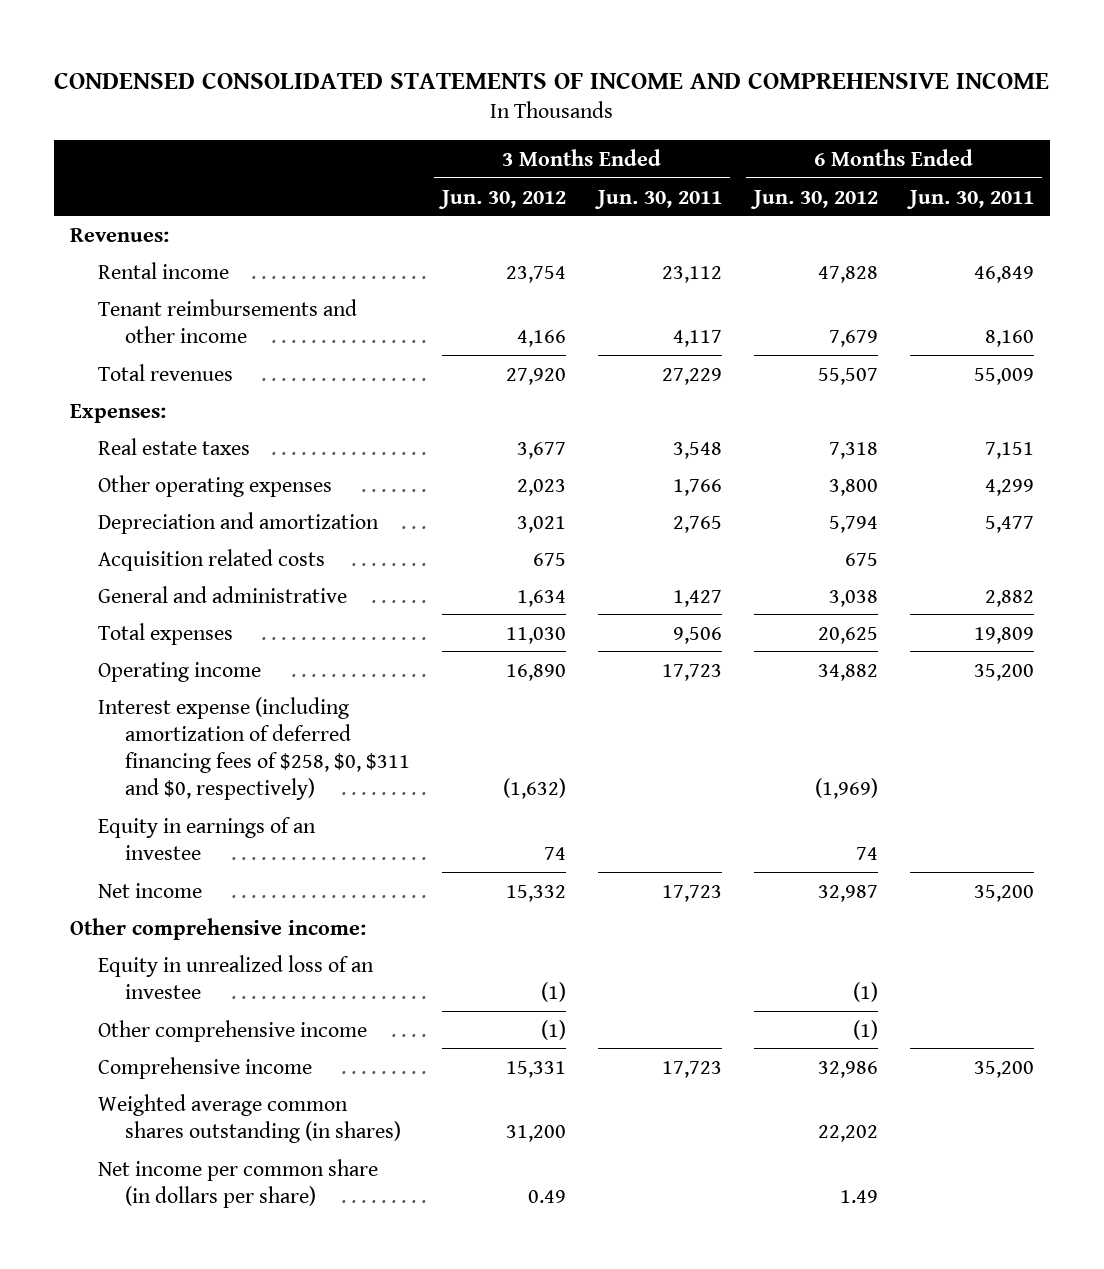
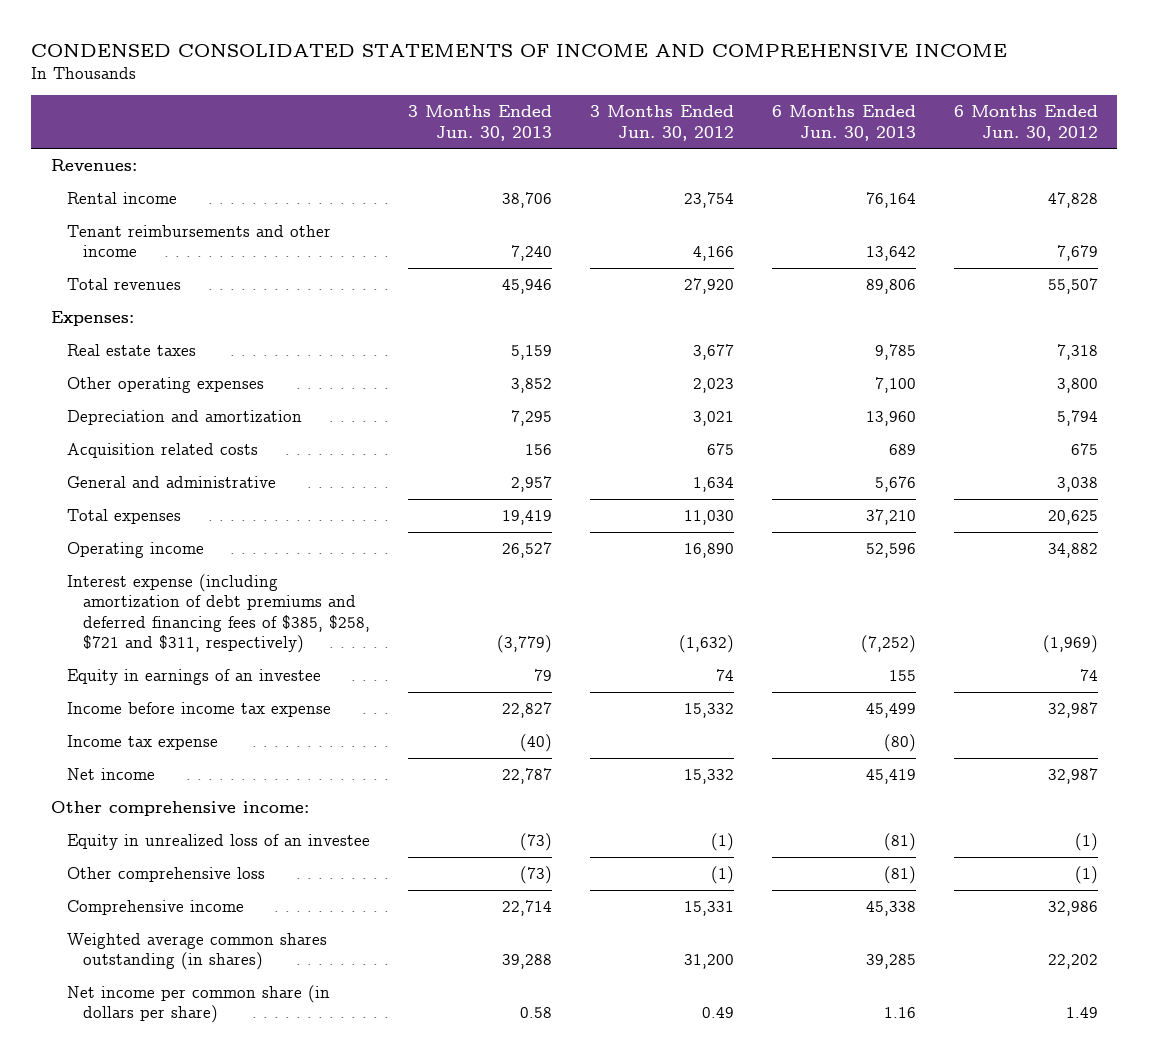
[593,189,722,209] Jun. 30, 2011 -> none
[905,189,1034,209] Jun. 30, 2011 -> none
none -> [408,105,553,141] 3 Months Ended Jun. 30, 2013
none -> [772,105,917,141] 6 Months Ended Jun. 30, 2013
[97,696,411,801] Interest expense (including amortization of deferred financing fees of $258, $0, $311 and $0, respectively) -> [66,574,370,654] Interest expense (including amortization of debt premiums and deferred financing fees of $385, $258, $721 and $311, respectively)
none -> [66,702,331,718] Income before income tax expense
none -> [66,735,218,751] Income tax expense
[97,1019,367,1042] Other comprehensive income -> [66,867,265,883] Other comprehensive loss

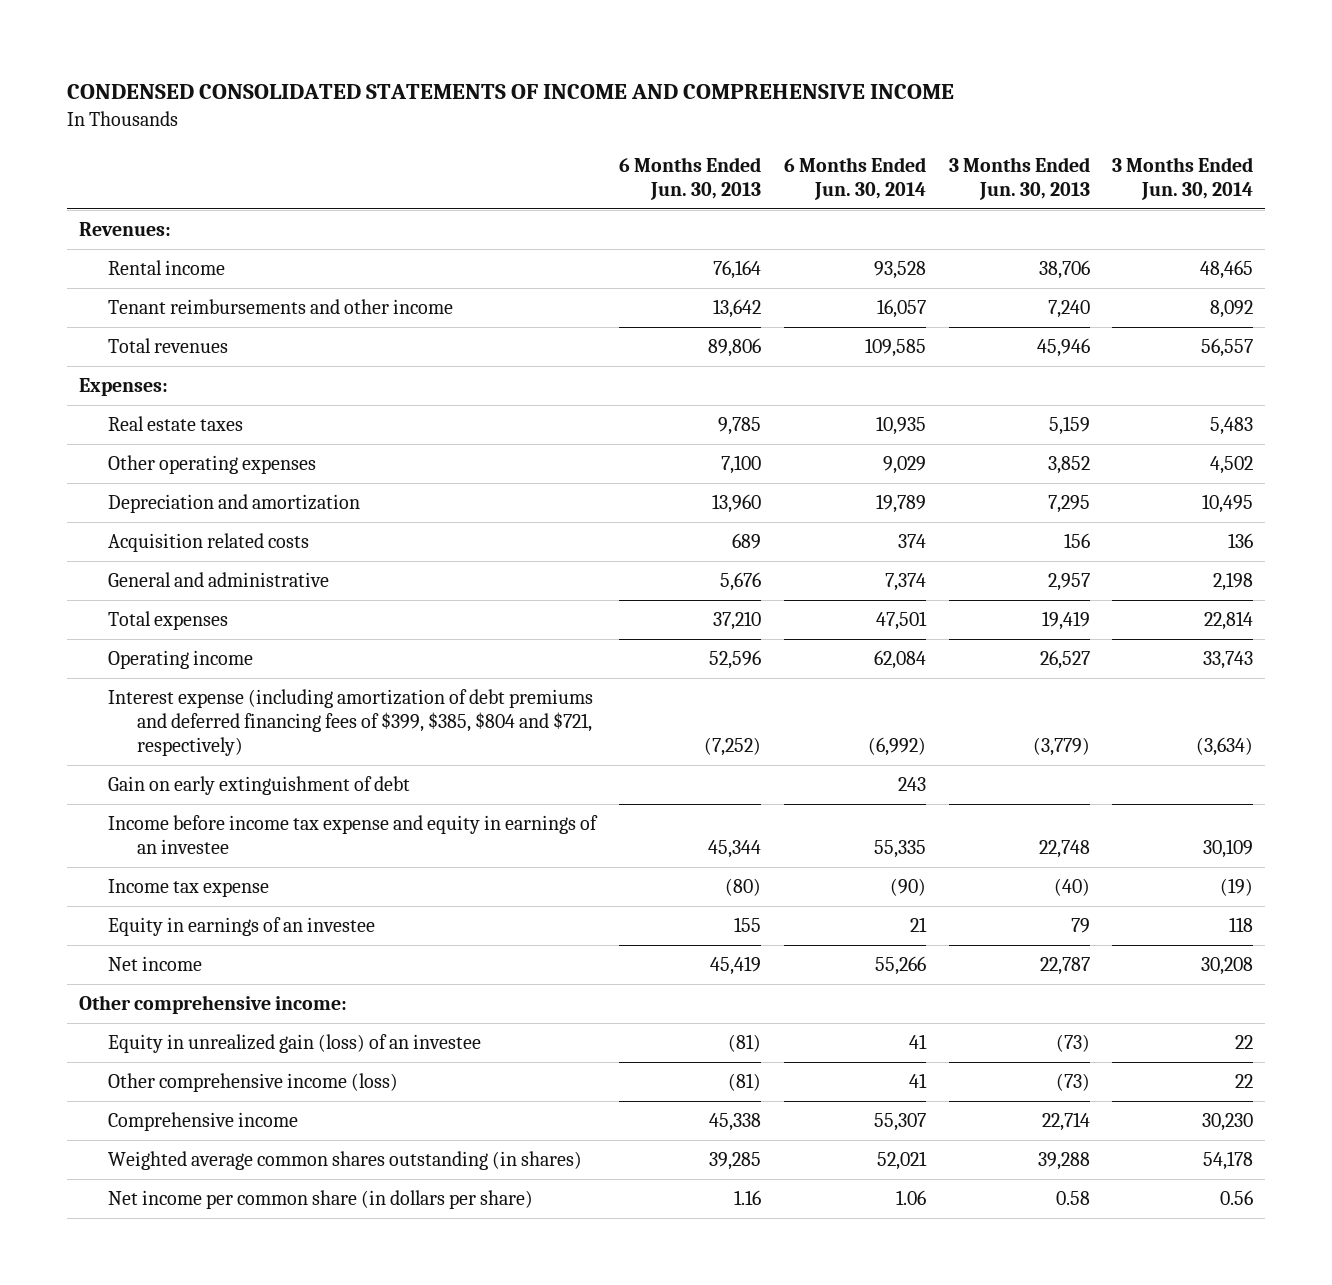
[590,105,735,141] 3 Months Ended Jun. 30, 2012 -> none
[954,105,1099,141] 6 Months Ended Jun. 30, 2012 -> none
none -> [783,157,926,201] 6 Months Ended Jun. 30, 2014
none -> [1112,157,1254,201] 3 Months Ended Jun. 30, 2014
[66,702,331,718] Income before income tax expense -> none
[66,574,370,654] Interest expense (including amortization of debt premiums and deferred financing fees of $385, $258, $721 and $311, respectively) -> [108,689,594,757] Interest expense (including amortization of debt premiums and deferred financing fees of $399, $385, $804 and $721, respectively)
none -> [108,776,411,796] Gain on early extinguishment of debt
none -> [108,815,599,855] Income before income tax expense and equity in earnings of an investee
[66,669,321,686] Equity in earnings of an investee -> [108,917,376,937] Equity in earnings of an investee
[66,834,370,851] Equity in unrealized loss of an investee -> [108,1034,482,1054] Equity in unrealized gain (loss) of an investee
[66,867,265,883] Other comprehensive loss -> [108,1073,399,1093] Other comprehensive income (loss)

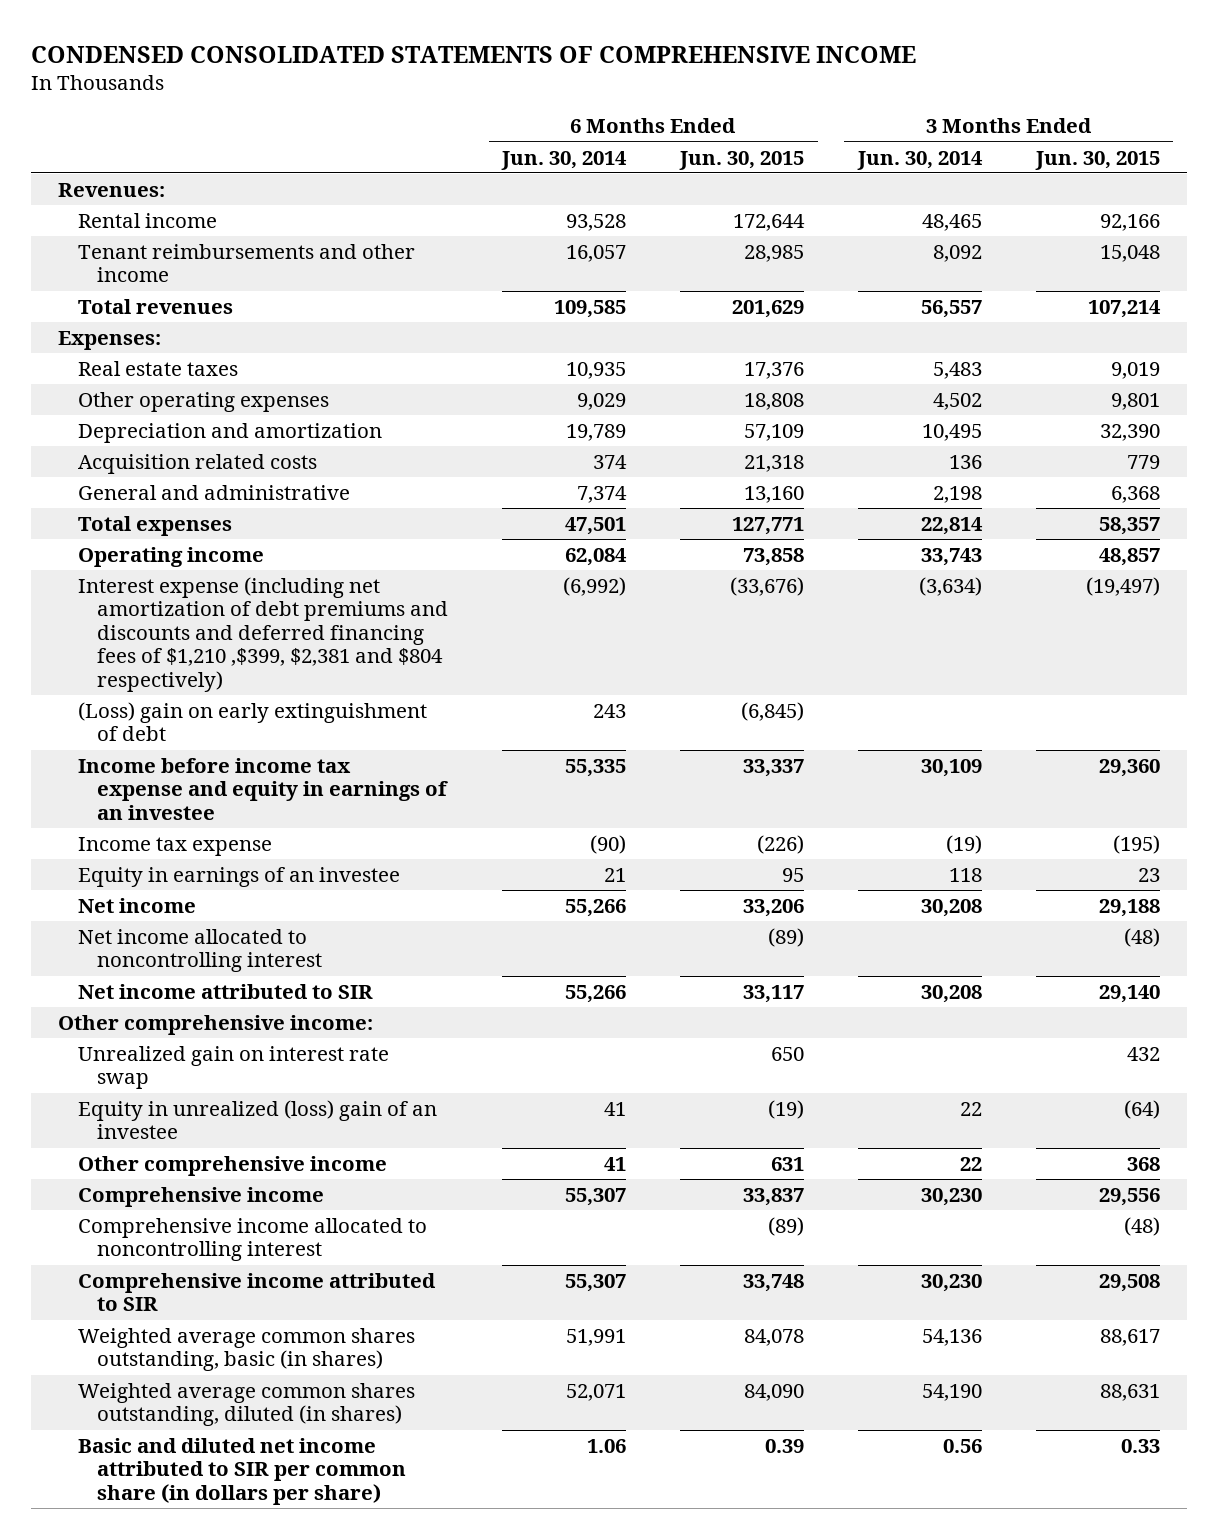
[67,83,955,99] CONDENSED CONSOLIDATED STATEMENTS OF INCOME AND COMPREHENSIVE INCOME -> [31,45,917,63] CONDENSED CONSOLIDATED STATEMENTS OF COMPREHENSIVE INCOME
[618,157,761,201] 6 Months Ended Jun. 30, 2013 -> none
[948,157,1090,201] 3 Months Ended Jun. 30, 2013 -> none
none -> [679,150,805,170] Jun. 30, 2015
none -> [1034,150,1160,170] Jun. 30, 2015
[108,689,594,757] Interest expense (including amortization of debt premiums and deferred financing fees of $399, $385, $804 and $721, respectively) -> [77,576,449,692] Interest expense (including net amortization of debt premiums and discounts and deferred financing fees of $1,210 ,$399, $2,381 and $804 respectively)
[108,776,411,796] Gain on early extinguishment of debt -> [77,701,427,742] (Loss) gain on early extinguishment of debt
none -> [77,928,323,973] Net income allocated to noncontrolling interest
none -> [77,983,373,999] Net income attributed to SIR
none -> [77,1045,389,1090] Unrealized gain on interest rate swap
[108,1034,482,1054] Equity in unrealized gain (loss) of an investee -> [77,1099,437,1140] Equity in unrealized (loss) gain of an investee
[108,1073,399,1093] Other comprehensive income (loss) -> [77,1155,387,1176] Other comprehensive income
none -> [77,1217,427,1262] Comprehensive income allocated to noncontrolling interest
none -> [77,1272,436,1312] Comprehensive income attributed to SIR
[108,1151,583,1171] Weighted average common shares outstanding (in shares) -> [77,1327,415,1372] Weighted average common shares outstanding, basic (in shares)
[876,1151,927,1171] 52,021 -> [566,1328,627,1346] 51,991
[1203,1151,1254,1171] 54,178 -> [921,1328,982,1346] 54,136
none -> [77,1382,415,1427] Weighted average common shares outstanding, diluted (in shares)
[108,1190,534,1210] Net income per common share (in dollars per share) -> [77,1437,407,1505] Basic and diluted net income attributed to SIR per common share (in dollars per share)

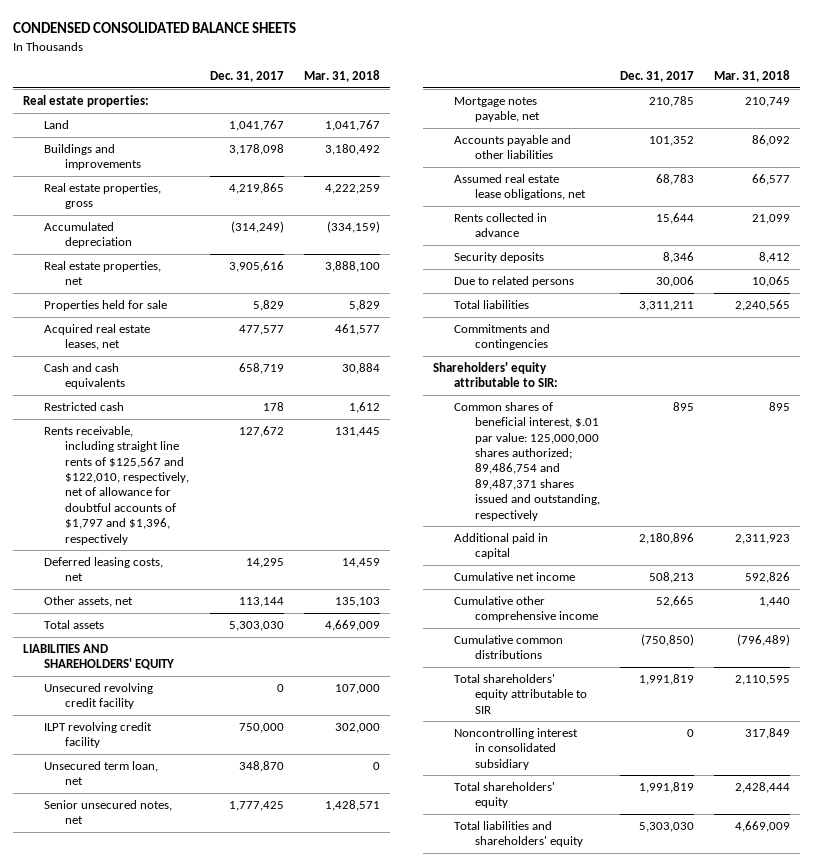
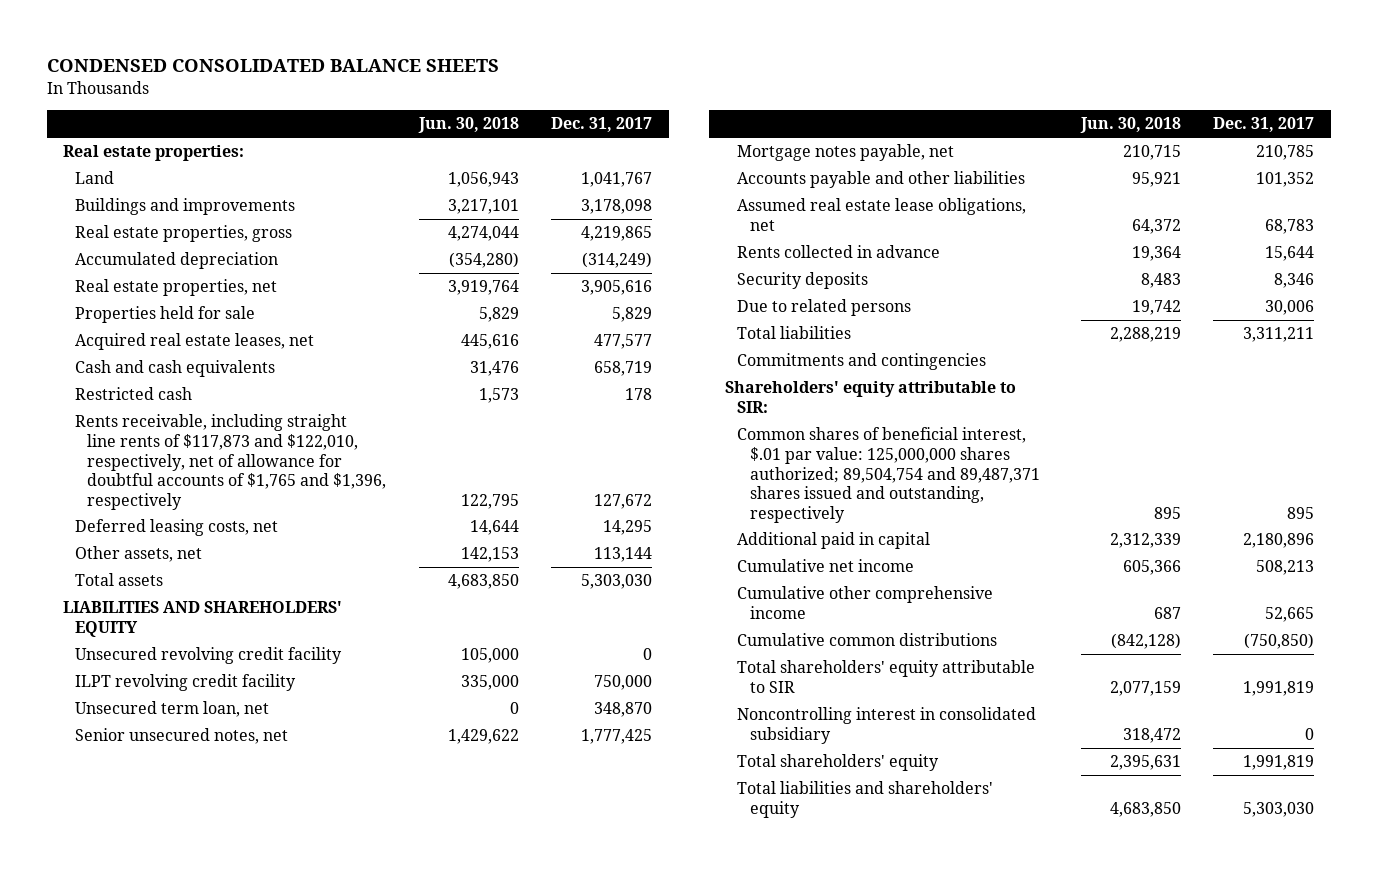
[304,69,381,82] Mar. 31, 2018 -> none
none -> [417,117,519,134] Jun. 30, 2018
[43,426,189,545] Rents receivable, including straight line rents of $125,567 and $122,010, respectively, net of allowance for doubtful accounts of $1,797 and $1,396, respectively -> [75,414,387,510] Rents receivable, including straight line rents of $117,873 and $122,010, respectively, net of allowance for doubtful accounts of $1,765 and $1,396, respectively
[453,402,600,521] Common shares of beneficial interest, $.01 par value: 125,000,000 shares authorized; 89,486,754 and 89,487,371 shares issued and outstanding, respectively -> [737,427,1040,523] Common shares of beneficial interest, $.01 par value: 125,000,000 shares authorized; 89,504,754 and 89,487,371 shares issued and outstanding, respectively

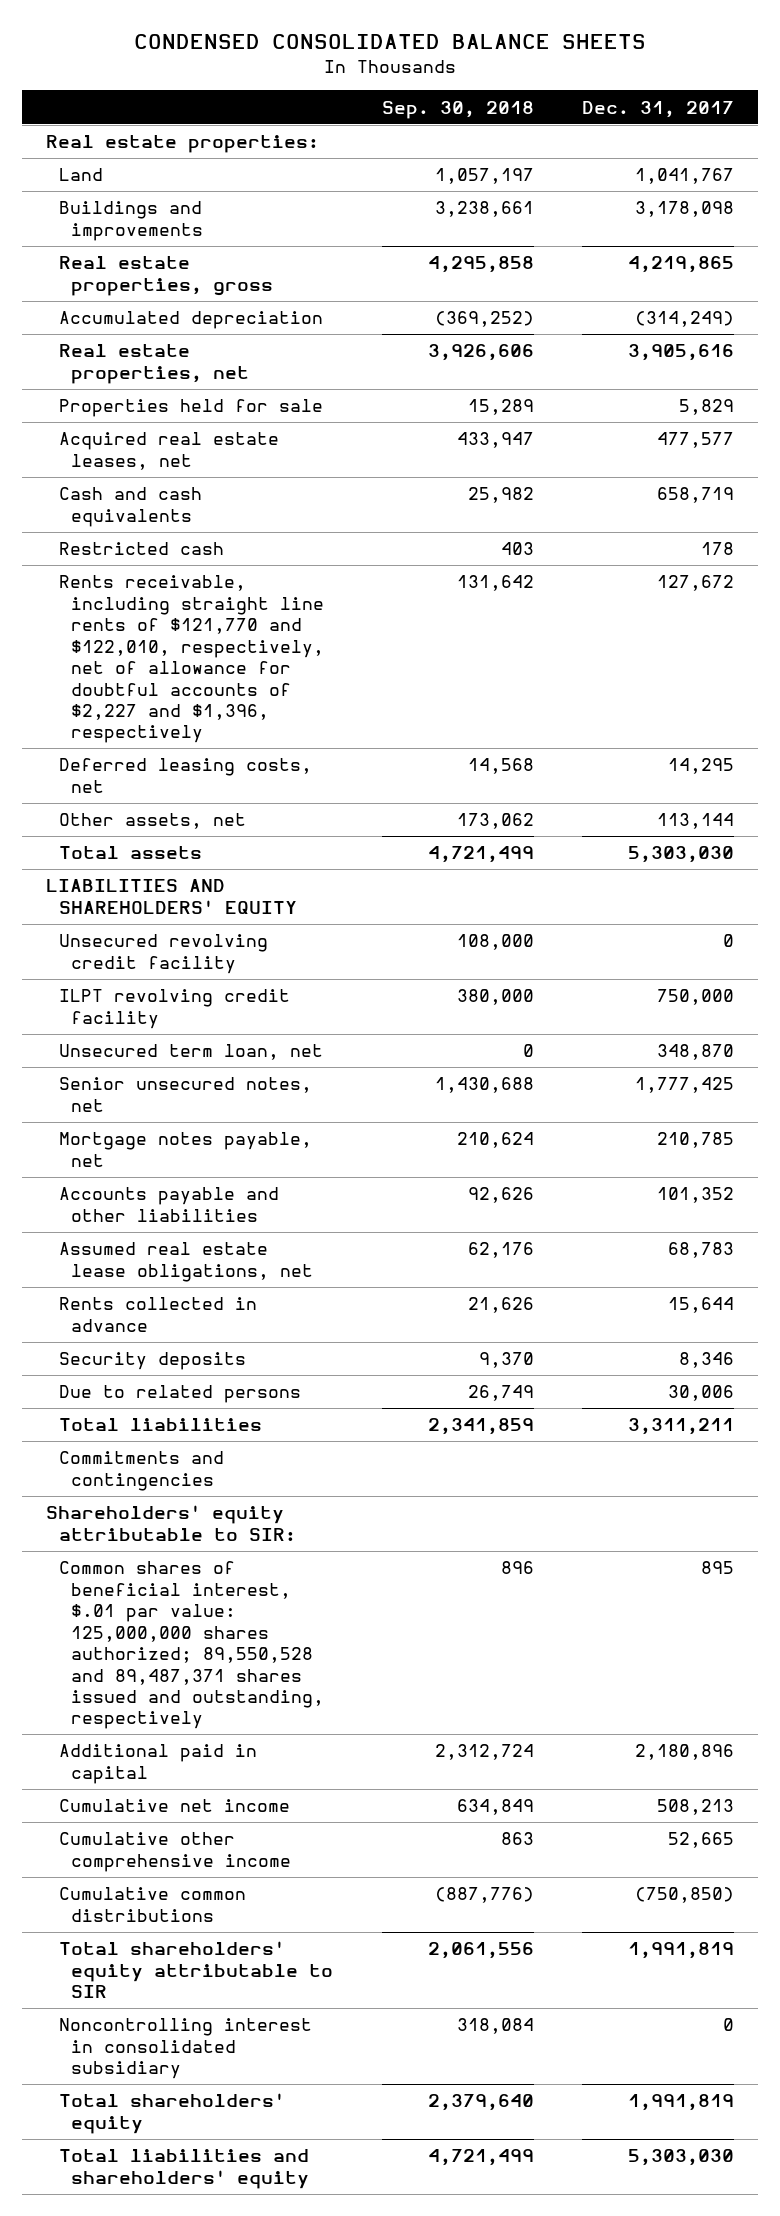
[417,117,519,134] Jun. 30, 2018 -> none
none -> [381,100,534,119] Sep. 30, 2018
[75,414,387,510] Rents receivable, including straight line rents of $117,873 and $122,010, respectively, net of allowance for doubtful accounts of $1,765 and $1,396, respectively -> [58,575,325,744] Rents receivable, including straight line rents of $121,770 and $122,010, respectively, net of allowance for doubtful accounts of $2,227 and $1,396, respectively
[737,427,1040,523] Common shares of beneficial interest, $.01 par value: 125,000,000 shares authorized; 89,504,754 and 89,487,371 shares issued and outstanding, respectively -> [58,1561,325,1730] Common shares of beneficial interest, $.01 par value: 125,000,000 shares authorized; 89,550,528 and 89,487,371 shares issued and outstanding, respectively

